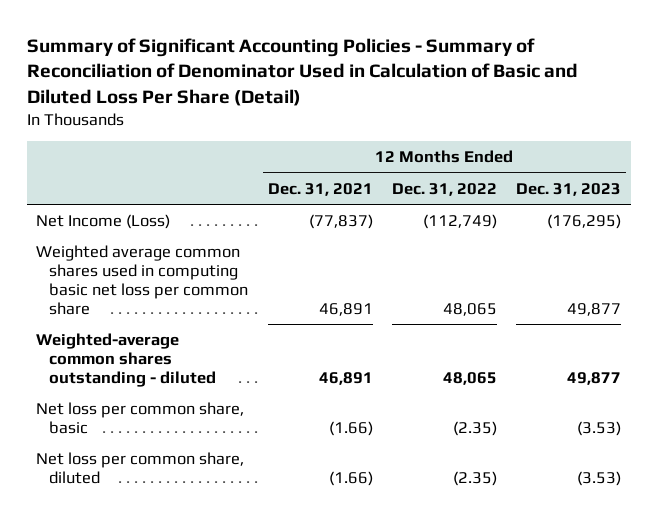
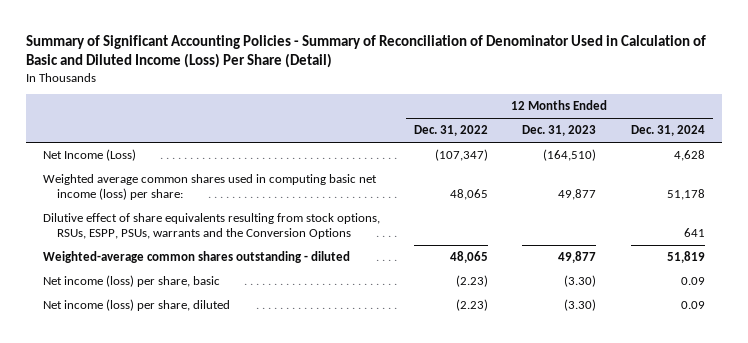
[26,38,578,106] Summary of Significant Accounting Policies - Summary of Reconciliation of Denominator Used in Calculation of Basic and Diluted Loss Per Share (Detail) -> [26,34,707,68] Summary of Significant Accounting Policies - Summary of Reconciliation of Denominator Used in Calculation of Basic and Diluted Income (Loss) Per Share (Detail)
[267,182,373,196] Dec. 31, 2021 -> none
none -> [630,125,705,137] Dec. 31, 2024
[422,214,497,230] (112,749) -> [435,149,489,162] (107,347)
[547,214,622,230] (176,295) -> [543,149,597,162] (164,510)
[36,245,249,316] Weighted average common shares used in computing basic net loss per common share -> [43,174,378,201] Weighted average common shares used in computing basic net income (loss) per share:
none -> [43,213,381,240] Dilutive effect of share equivalents resulting from stock options, RSUs, ESPP, PSUs, warrants and the Conversion Options
[36,402,245,435] Net loss per common share, basic -> [43,275,221,288] Net income (loss) per share, basic
[452,421,497,437] (2.35) -> [456,275,489,288] (2.23)
[577,421,622,437] (3.53) -> [564,275,597,288] (3.30)
[36,452,245,485] Net loss per common share, diluted -> [43,299,231,312] Net income (loss) per share, diluted
[452,471,497,487] (2.35) -> [456,299,489,312] (2.23)
[577,471,622,487] (3.53) -> [564,299,597,312] (3.30)

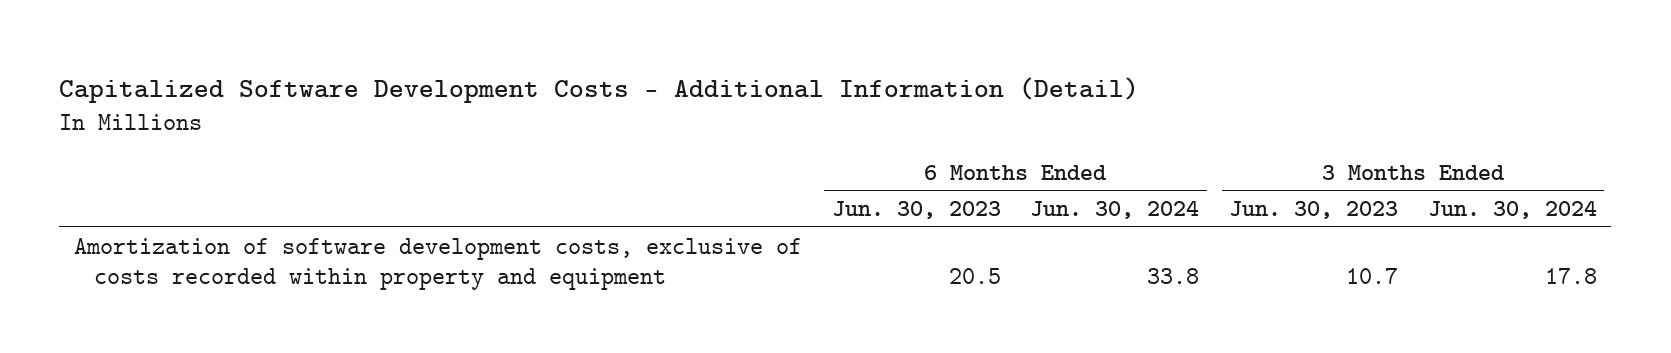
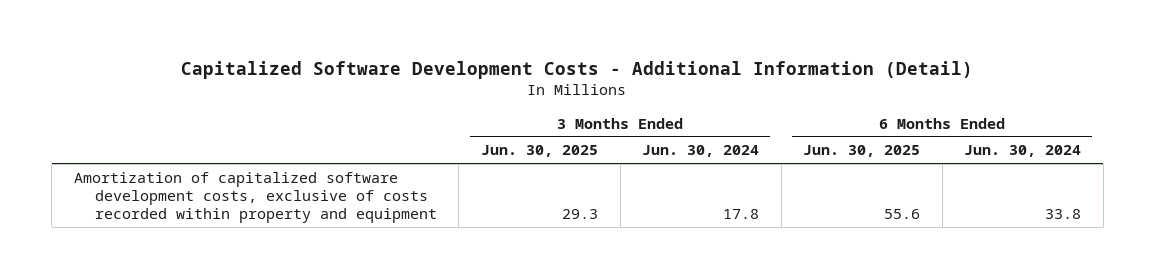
[831,200,1001,219] Jun. 30, 2023 -> none
[1228,200,1398,219] Jun. 30, 2023 -> none
none -> [480,145,598,158] Jun. 30, 2025
none -> [803,145,921,158] Jun. 30, 2025
[74,237,803,290] Amortization of software development costs, exclusive of costs recorded within property and equipment -> [73,171,437,223] Amortization of capitalized software development costs, exclusive of costs recorded within property and equipment

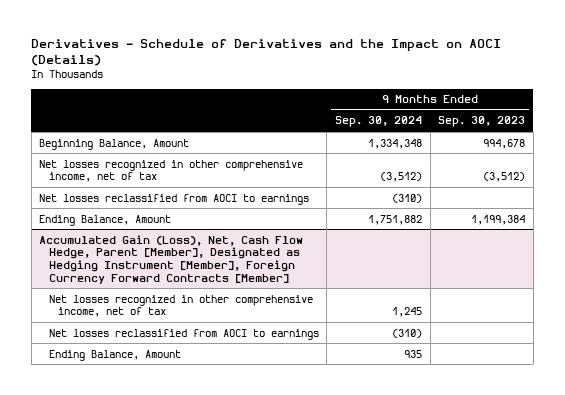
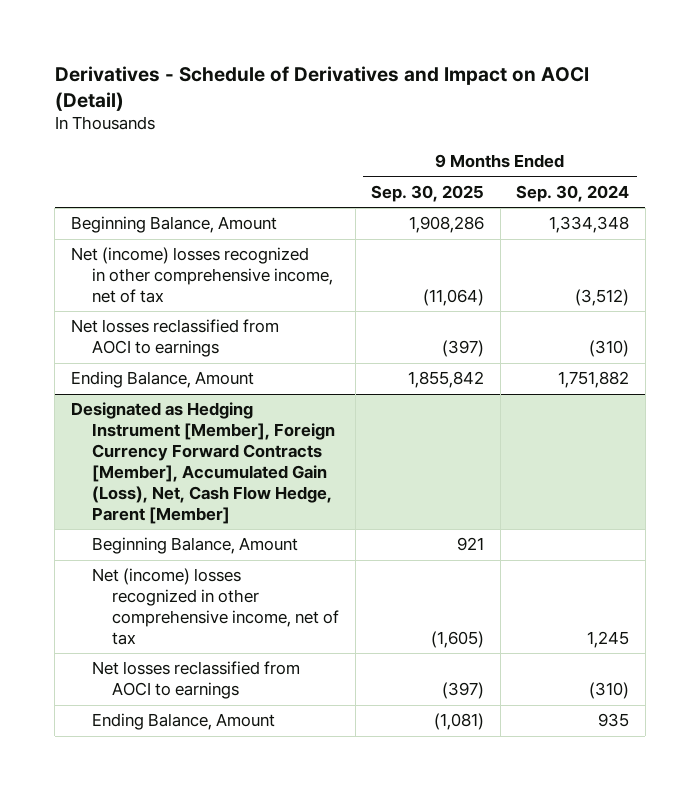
[31,38,502,66] Derivatives - Schedule of Derivatives and the Impact on AOCI (Details) -> [54,65,589,111] Derivatives - Schedule of Derivatives and Impact on AOCI (Detail)
[438,116,526,128] Sep. 30, 2023 -> none
none -> [371,185,485,203] Sep. 30, 2025
[39,159,304,183] Net losses recognized in other comprehensive income, net of tax -> [70,247,333,304] Net (income) losses recognized in other comprehensive income, net of tax
[39,234,304,284] Accumulated Gain (Loss), Net, Cash Flow Hedge, Parent [Member], Designated as Hedging Instrument [Member], Foreign Currency Forward Contracts [Member] -> [70,402,335,524] Designated as Hedging Instrument [Member], Foreign Currency Forward Contracts [Member], Accumulated Gain (Loss), Net, Cash Flow Hedge, Parent [Member]
none -> [91,537,298,555] Beginning Balance, Amount
[48,294,313,318] Net losses recognized in other comprehensive income, net of tax -> [91,568,340,646] Net (income) losses recognized in other comprehensive income, net of tax

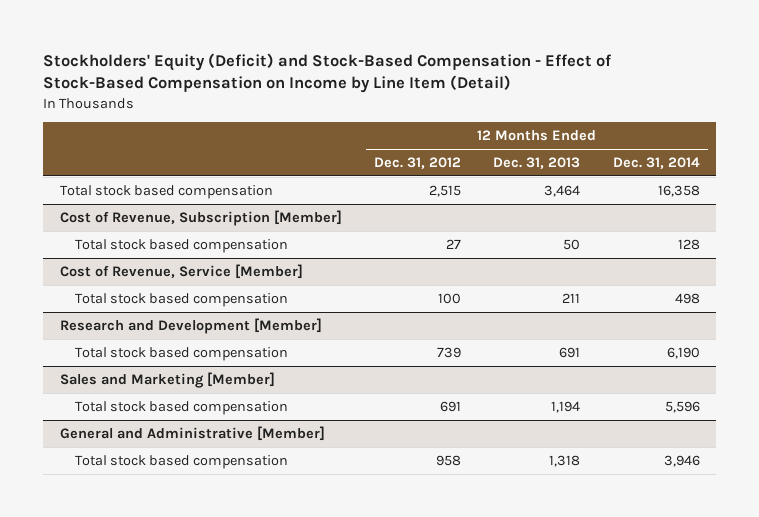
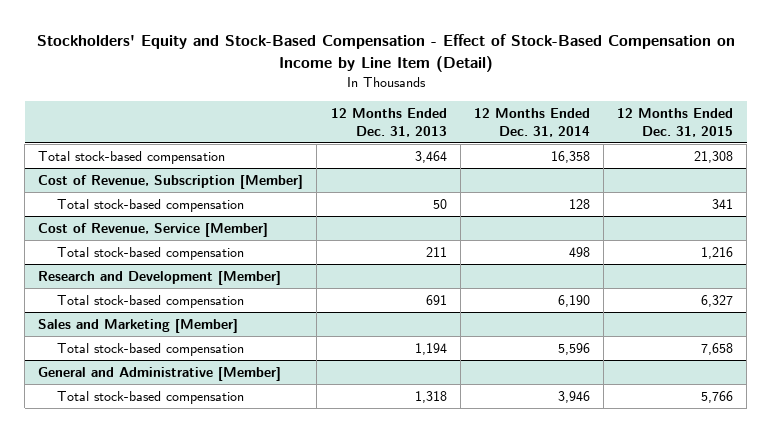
[43,52,613,94] Stockholders' Equity (Deficit) and Stock-Based Compensation - Effect of Stock-Based Compensation on Income by Line Item (Detail) -> [36,34,735,73] Stockholders' Equity and Stock-Based Compensation - Effect of Stock-Based Compensation on Income by Line Item (Detail)
[373,157,461,170] Dec. 31, 2012 -> none
none -> [617,108,734,137] 12 Months Ended Dec. 31, 2015
[59,184,273,199] Total stock based compensation -> [38,150,226,164] Total stock-based compensation
[75,238,289,253] Total stock based compensation -> [56,198,244,212] Total stock-based compensation
[75,292,289,307] Total stock based compensation -> [56,246,244,260] Total stock-based compensation
[75,346,289,361] Total stock based compensation -> [56,294,244,308] Total stock-based compensation
[75,400,289,415] Total stock based compensation -> [56,342,244,356] Total stock-based compensation
[75,454,289,469] Total stock based compensation -> [56,390,244,404] Total stock-based compensation

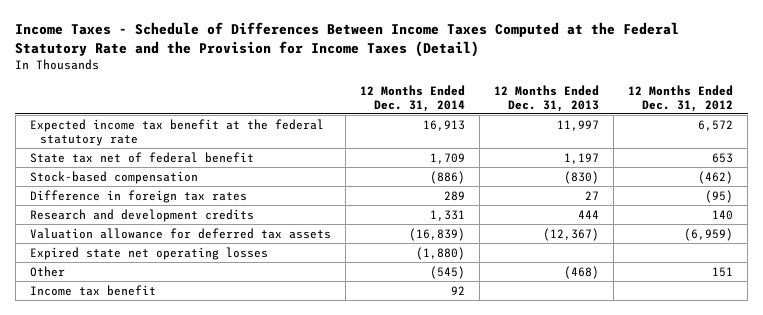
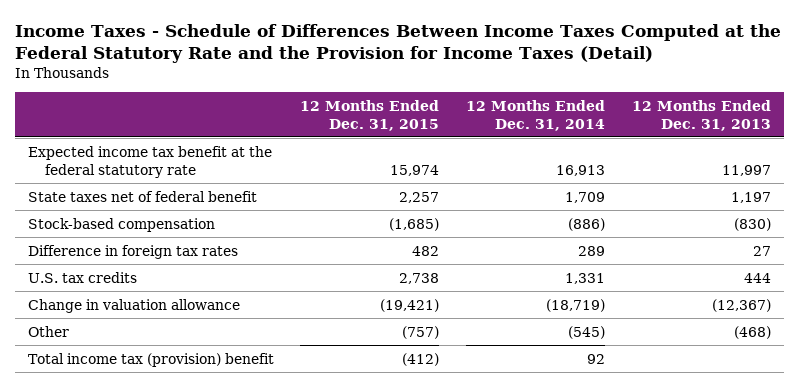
[628,84,734,112] 12 Months Ended Dec. 31, 2012 -> none
none -> [300,99,440,131] 12 Months Ended Dec. 31, 2015
[29,151,254,163] State tax net of federal benefit -> [27,190,257,202] State taxes net of federal benefit
[29,246,268,260] Expired state net operating losses -> none
[29,208,254,222] Research and development credits -> [27,271,137,283] U.S. tax credits
[29,227,331,239] Valuation allowance for deferred tax assets -> [27,298,240,313] Change in valuation allowance
[409,227,466,241] (16,839) -> [546,298,606,312] (18,719)
[29,284,156,296] Income tax benefit -> [27,352,274,367] Total income tax (provision) benefit

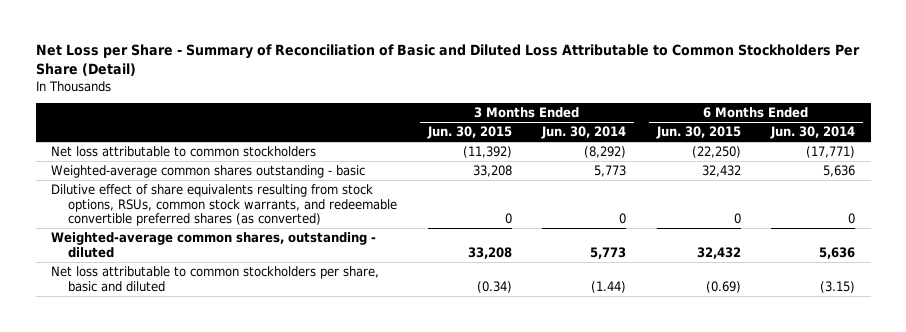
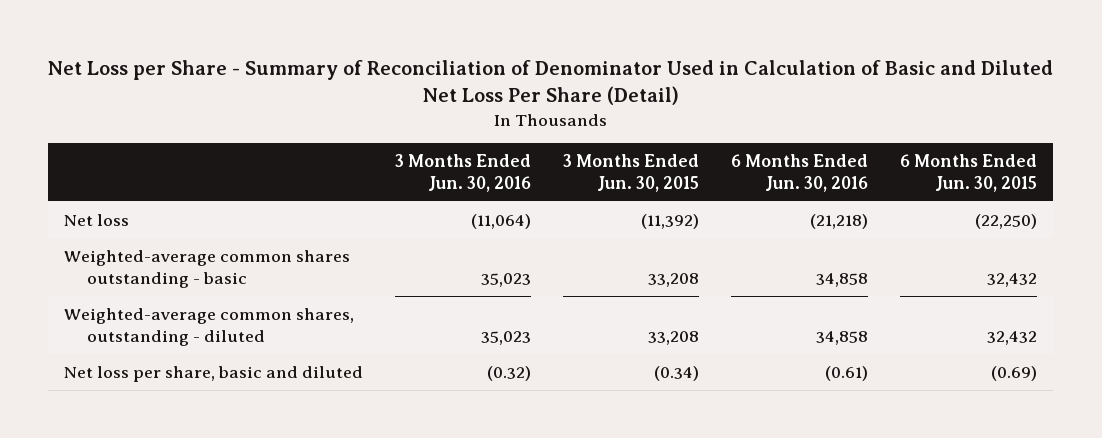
[35,43,860,76] Net Loss per Share - Summary of Reconciliation of Basic and Diluted Loss Attributable to Common Stockholders Per Share (Detail) -> [47,60,1053,106] Net Loss per Share - Summary of Reconciliation of Denominator Used in Calculation of Basic and Diluted Net Loss Per Share (Detail)
[541,126,627,140] Jun. 30, 2014 -> none
[770,126,856,140] Jun. 30, 2014 -> none
none -> [395,153,532,192] 3 Months Ended Jun. 30, 2016
none -> [731,153,869,192] 6 Months Ended Jun. 30, 2016
[50,146,316,158] Net loss attributable to common stockholders -> [64,213,130,226] Net loss
[50,184,398,227] Dilutive effect of share equivalents resulting from stock options, RSUs, common stock warrants, and redeemable convertible preferred shares (as converted) -> none
[50,266,379,292] Net loss attributable to common stockholders per share, basic and diluted -> [64,365,364,382] Net loss per share, basic and diluted

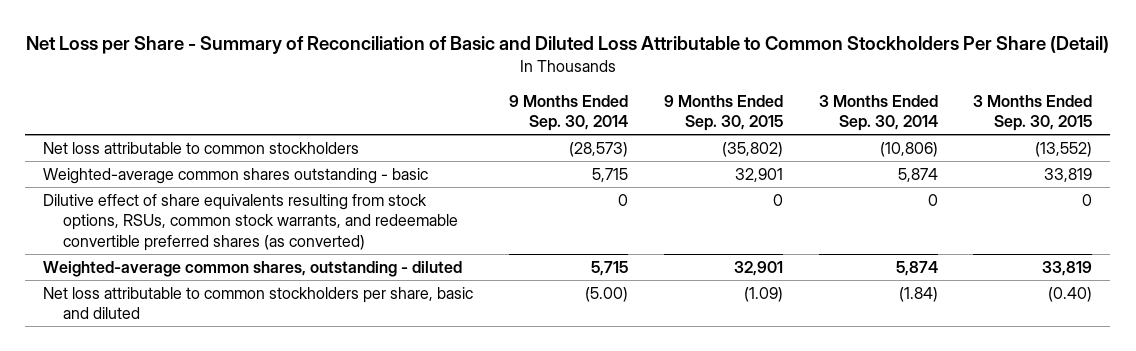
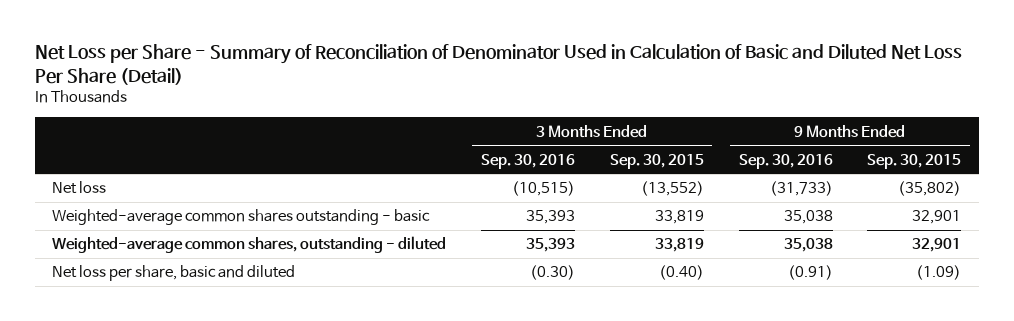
[25,36,1109,55] Net Loss per Share - Summary of Reconciliation of Basic and Diluted Loss Attributable to Common Stockholders Per Share (Detail) -> [34,44,962,85] Net Loss per Share - Summary of Reconciliation of Denominator Used in Calculation of Basic and Diluted Net Loss Per Share (Detail)
[509,94,629,132] 9 Months Ended Sep. 30, 2014 -> none
[818,94,938,132] 3 Months Ended Sep. 30, 2014 -> none
none -> [480,153,575,169] Sep. 30, 2016
none -> [738,153,833,169] Sep. 30, 2016
[43,141,360,154] Net loss attributable to common stockholders -> [52,181,107,195] Net loss
[43,193,458,252] Dilutive effect of share equivalents resulting from stock options, RSUs, common stock warrants, and redeemable convertible preferred shares (as converted) -> none
[43,286,474,320] Net loss attributable to common stockholders per share, basic and diluted -> [52,265,296,282] Net loss per share, basic and diluted

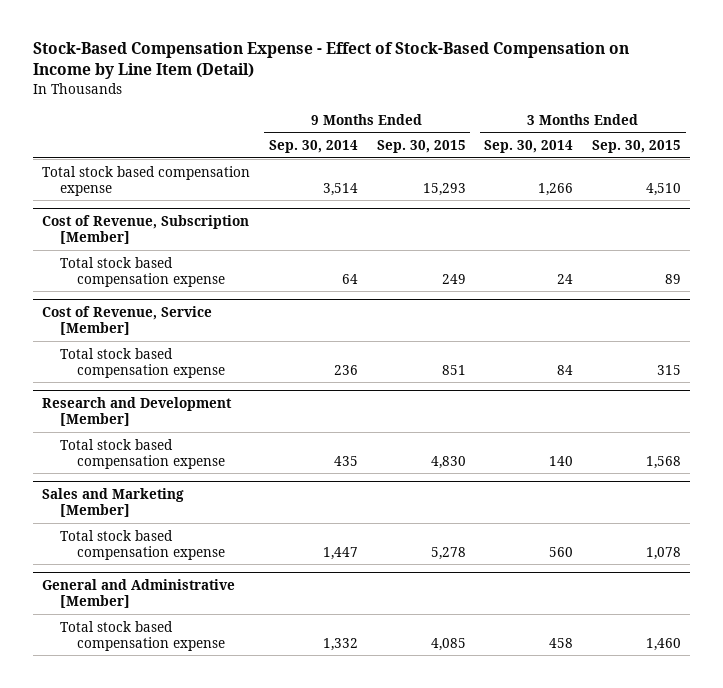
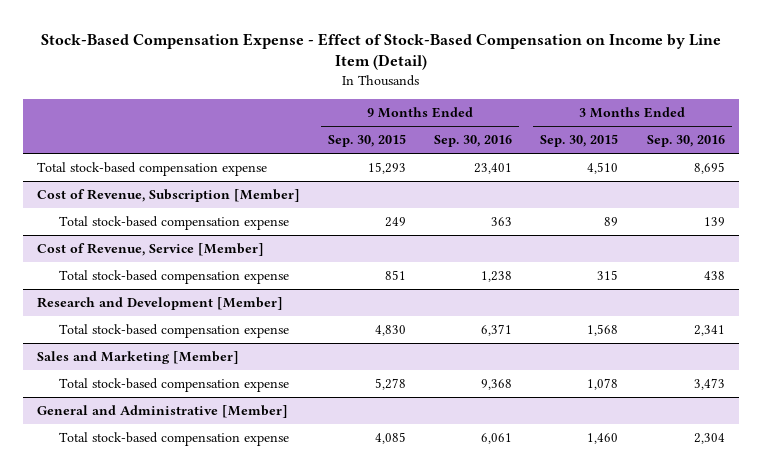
[268,140,358,154] Sep. 30, 2014 -> none
[484,140,574,154] Sep. 30, 2014 -> none
none -> [434,135,513,148] Sep. 30, 2016
none -> [646,135,725,148] Sep. 30, 2016
[42,165,251,196] Total stock based compensation expense -> [37,162,268,177] Total stock-based compensation expense
[59,256,226,287] Total stock based compensation expense -> [58,216,289,231] Total stock-based compensation expense
[59,347,226,378] Total stock based compensation expense -> [58,270,289,285] Total stock-based compensation expense
[59,438,226,469] Total stock based compensation expense -> [58,324,289,339] Total stock-based compensation expense
[59,529,226,560] Total stock based compensation expense -> [58,378,289,393] Total stock-based compensation expense
[59,620,226,651] Total stock based compensation expense -> [58,432,289,447] Total stock-based compensation expense

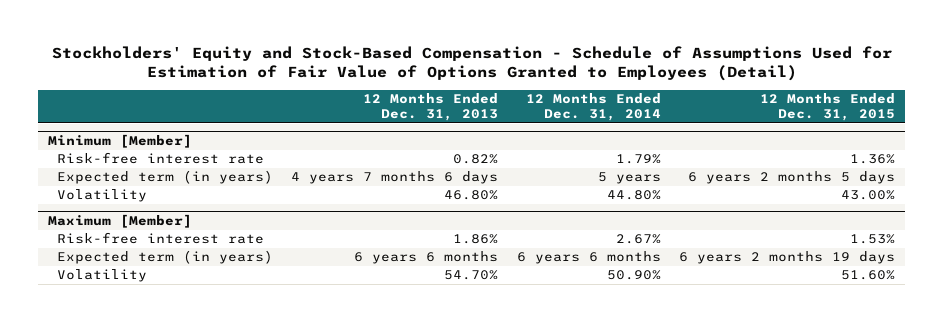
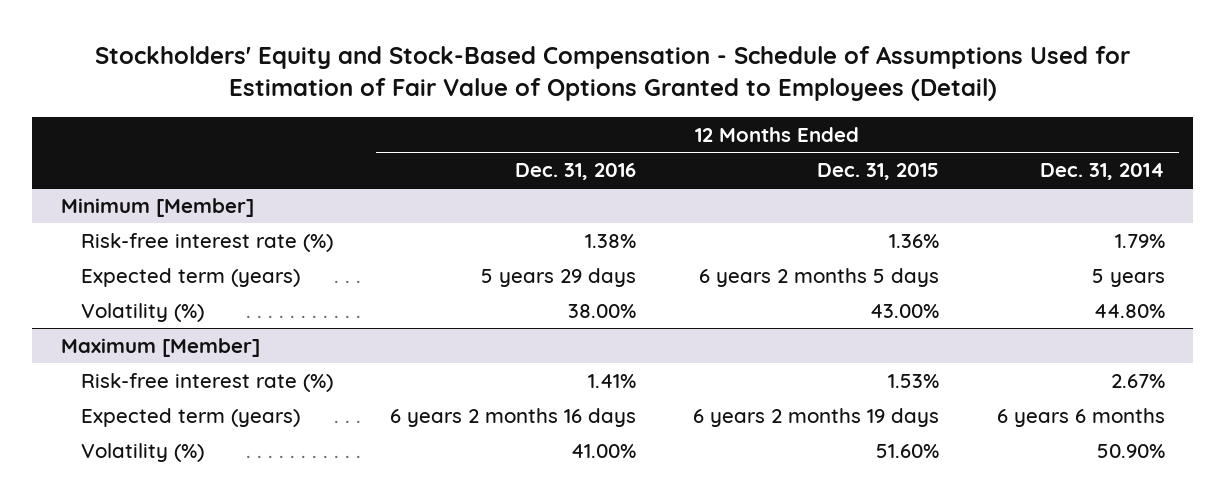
[363,93,499,122] 12 Months Ended Dec. 31, 2013 -> none
none -> [515,162,637,180] Dec. 31, 2016
[56,152,264,165] Risk-free interest rate -> [80,232,333,252] Risk-free interest rate (%)
[56,170,273,185] Expected term (in years) -> [80,267,300,287] Expected term (years)
[56,189,147,203] Volatility -> [80,302,204,322] Volatility (%)
[56,232,264,245] Risk-free interest rate -> [80,372,333,392] Risk-free interest rate (%)
[56,250,273,265] Expected term (in years) -> [80,407,300,427] Expected term (years)
[56,269,147,283] Volatility -> [80,442,204,462] Volatility (%)

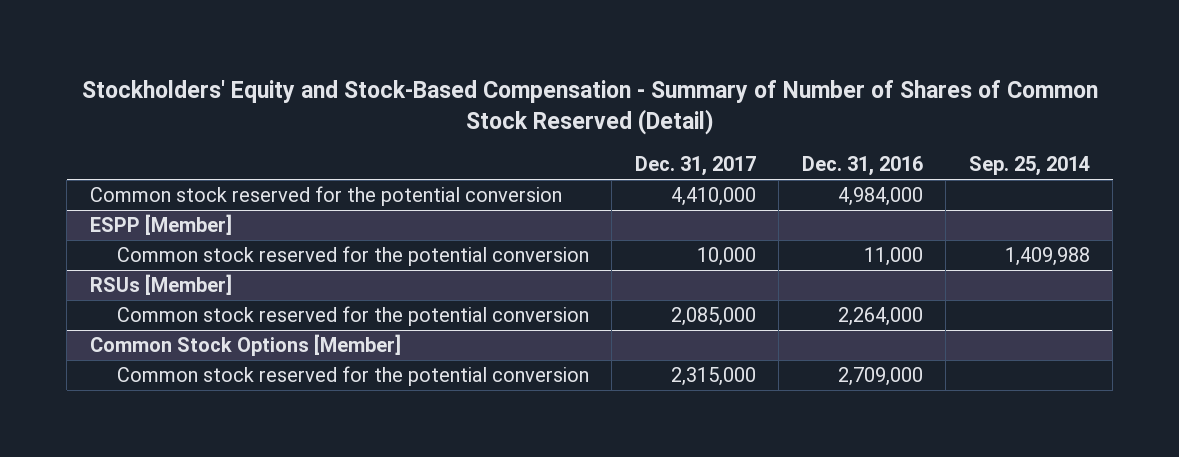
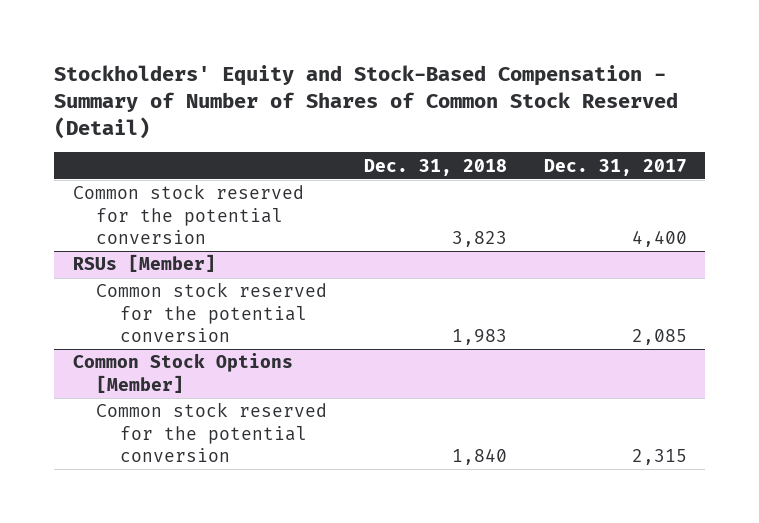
[801,156,923,177] Dec. 31, 2016 -> none
[968,156,1090,177] Sep. 25, 2014 -> none
none -> [364,158,508,176] Dec. 31, 2018
[89,214,232,236] ESPP [Member] -> none
[116,246,589,267] Common stock reserved for the potential conversion -> none
[670,187,756,207] 4,410,000 -> [631,229,687,247] 4,400
[670,307,756,327] 2,085,000 -> [631,328,687,345] 2,085
[670,367,756,387] 2,315,000 -> [631,448,687,465] 2,315

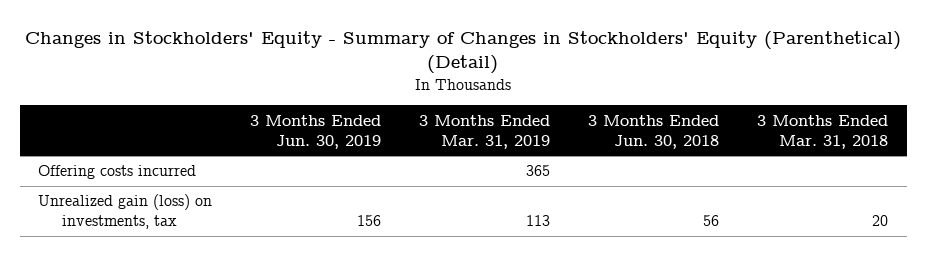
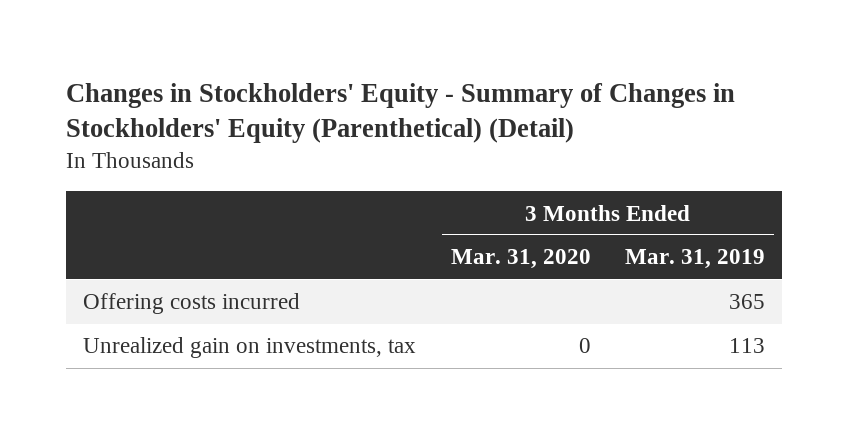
[250,114,382,149] 3 Months Ended Jun. 30, 2019 -> none
[587,114,719,149] 3 Months Ended Jun. 30, 2018 -> none
[756,114,888,149] 3 Months Ended Mar. 31, 2018 -> none
none -> [450,249,591,270] Mar. 31, 2020
[38,194,213,230] Unrealized gain (loss) on investments, tax -> [83,337,417,359] Unrealized gain on investments, tax

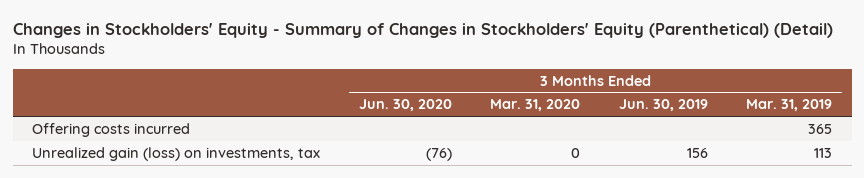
none -> [358,99,452,112] Jun. 30, 2020
none -> [618,99,708,112] Jun. 30, 2019
[83,337,417,359] Unrealized gain on investments, tax -> [31,147,320,162] Unrealized gain (loss) on investments, tax

